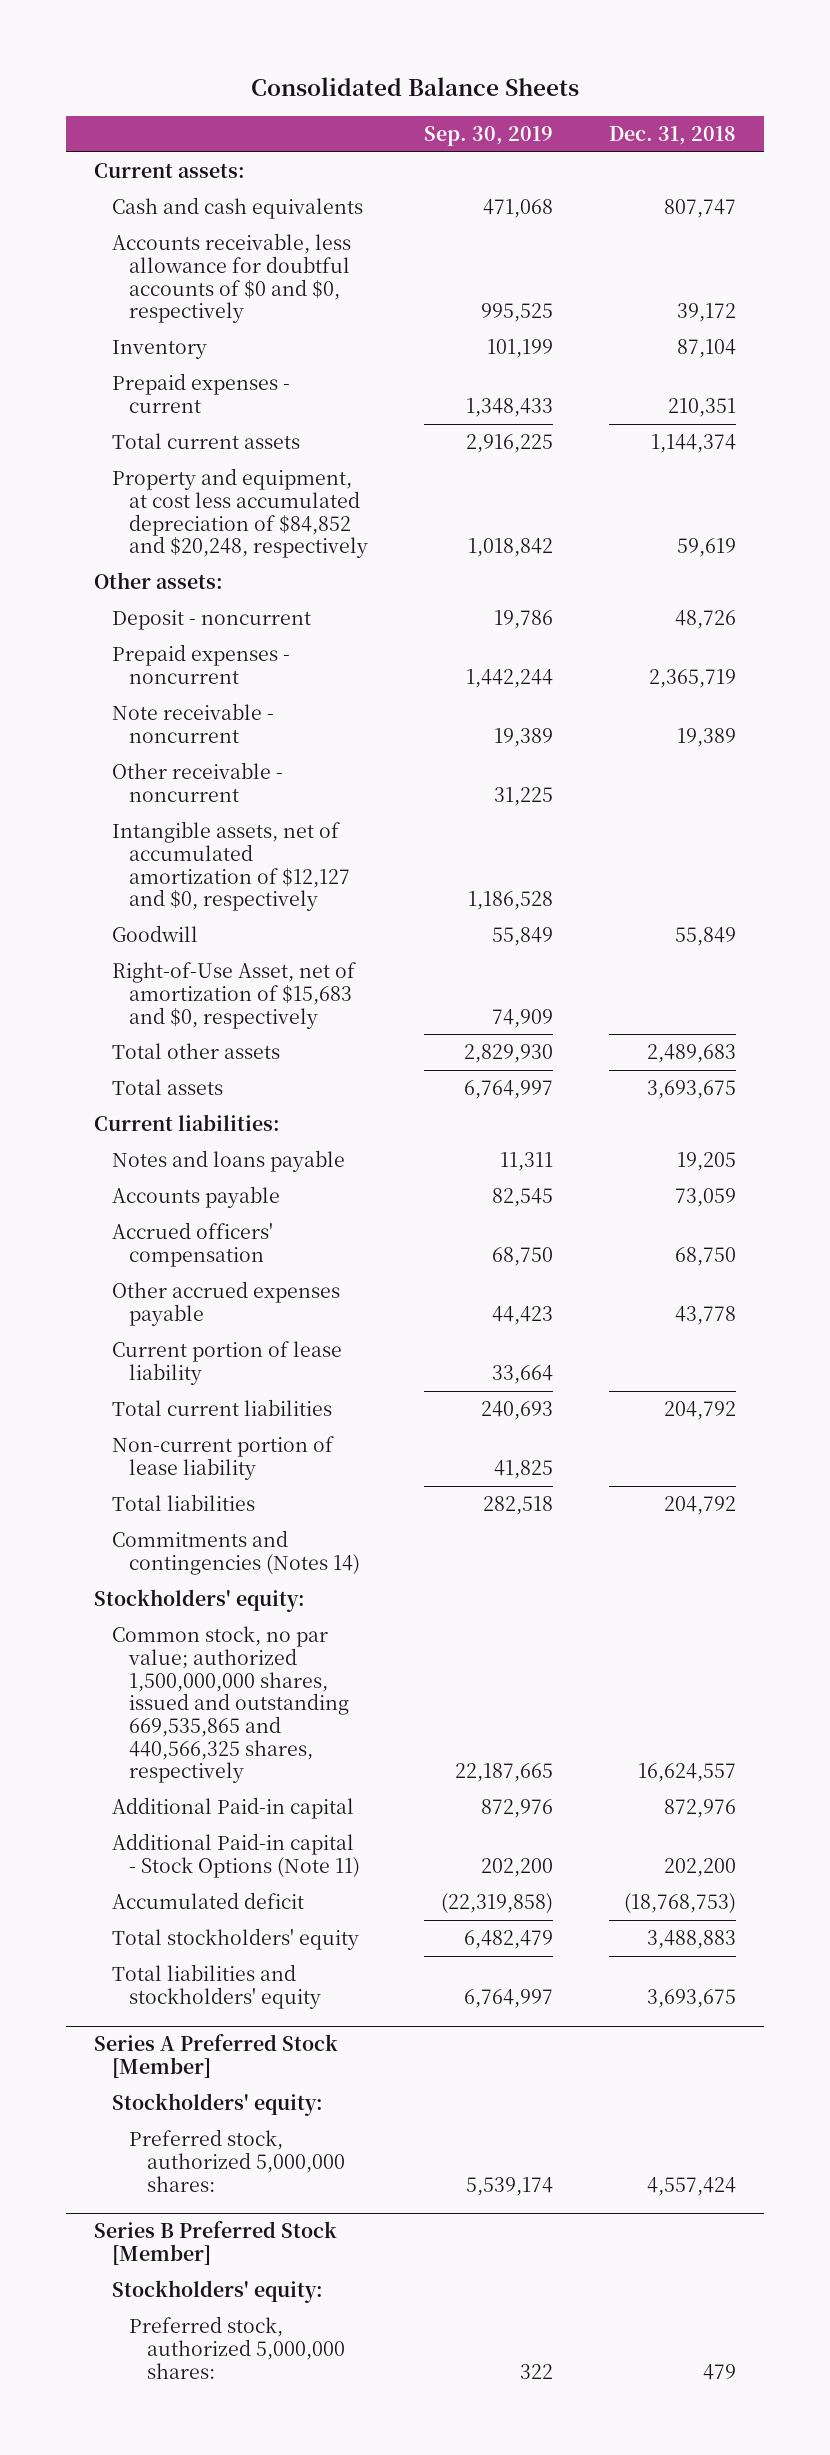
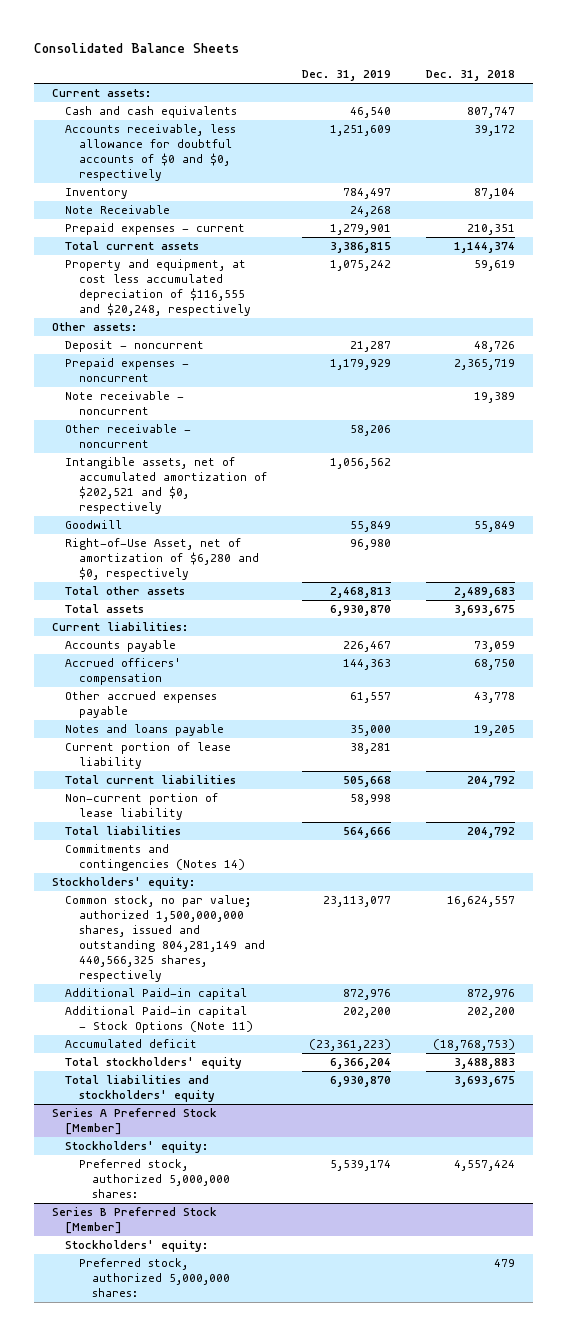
[424,126,554,147] Sep. 30, 2019 -> none
none -> [302,70,392,82] Dec. 31, 2019
none -> [65,205,171,215] Note Receivable
[111,468,369,559] Property and equipment, at cost less accumulated depreciation of $84,852 and $20,248, respectively -> [65,259,251,316] Property and equipment, at cost less accumulated depreciation of $116,555 and $20,248, respectively
[111,821,351,912] Intangible assets, net of accumulated amortization of $12,127 and $0, respectively -> [65,457,267,514] Intangible assets, net of accumulated amortization of $202,521 and $0, respectively
[111,962,356,1029] Right-of-Use Asset, net of amortization of $15,683 and $0, respectively -> [65,538,259,581] Right-of-Use Asset, net of amortization of $6,280 and $0, respectively
[111,1150,345,1173] Notes and loans payable -> [65,724,225,737] Notes and loans payable
[111,1626,350,1784] Common stock, no par value; authorized 1,500,000,000 shares, issued and outstanding 669,535,865 and 440,566,325 shares, respectively -> [65,895,265,982] Common stock, no par value; authorized 1,500,000,000 shares, issued and outstanding 804,281,149 and 440,566,325 shares, respectively

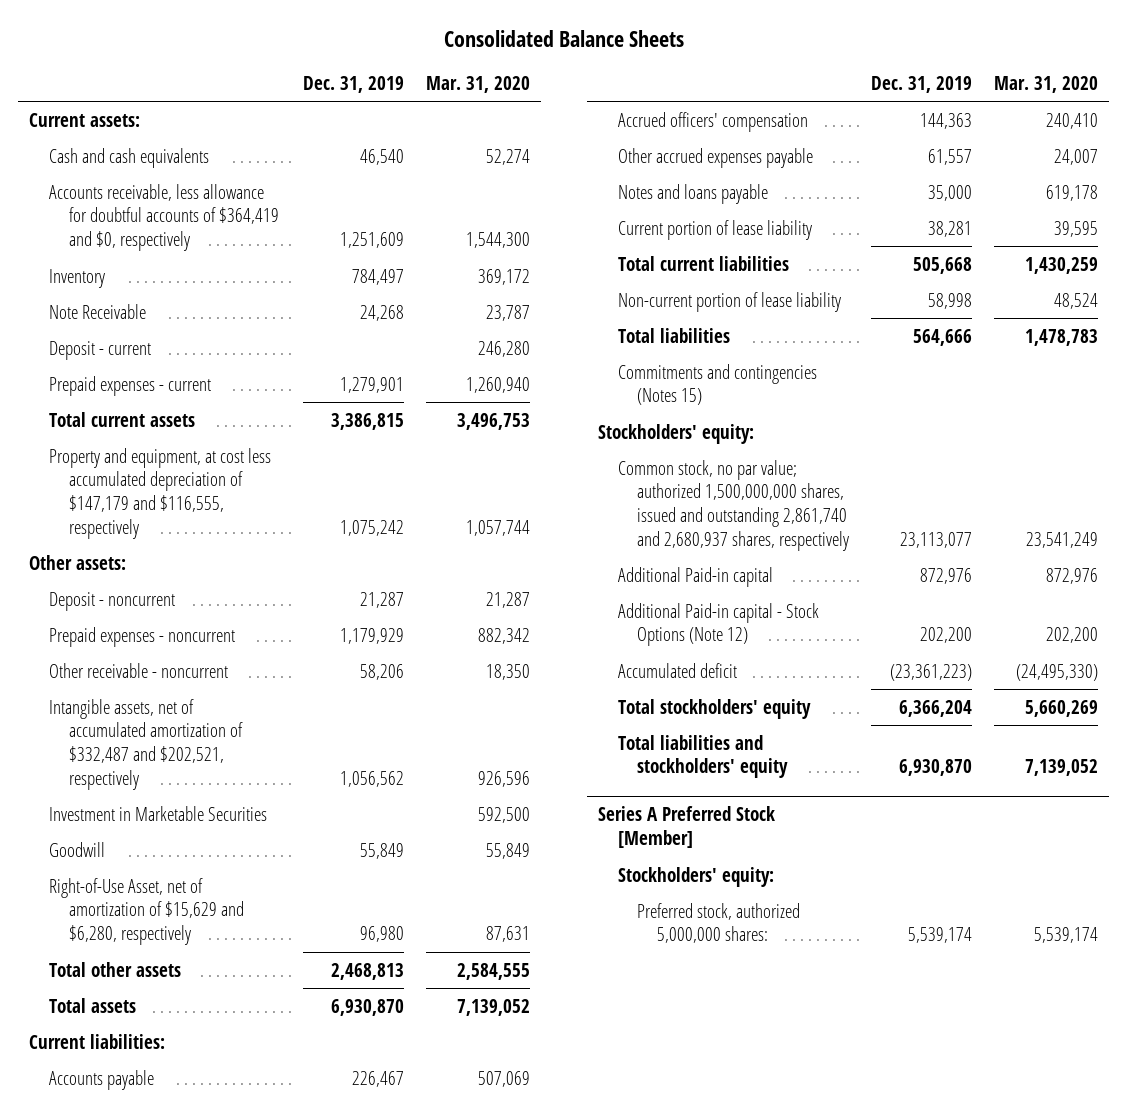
[426,70,516,82] Dec. 31, 2018 -> none
none -> [425,75,530,93] Mar. 31, 2020
[65,124,237,181] Accounts receivable, less allowance for doubtful accounts of $0 and $0, respectively -> [48,183,279,252] Accounts receivable, less allowance for doubtful accounts of $364,419 and $0, respectively
none -> [48,340,151,360] Deposit - current
[65,259,251,316] Property and equipment, at cost less accumulated depreciation of $116,555 and $20,248, respectively -> [48,447,271,540] Property and equipment, at cost less accumulated depreciation of $147,179 and $116,555, respectively
[65,391,185,416] Note receivable - noncurrent -> none
[65,457,267,514] Intangible assets, net of accumulated amortization of $202,521 and $0, respectively -> [48,698,243,791] Intangible assets, net of accumulated amortization of $332,487 and $202,521, respectively
none -> [48,805,267,821] Investment in Marketable Securities
[65,538,259,581] Right-of-Use Asset, net of amortization of $6,280 and $0, respectively -> [48,877,244,946] Right-of-Use Asset, net of amortization of $15,629 and $6,280, respectively
[65,844,245,872] Commitments and contingencies (Notes 14) -> [617,363,817,406] Commitments and contingencies (Notes 15)
[65,895,265,982] Common stock, no par value; authorized 1,500,000,000 shares, issued and outstanding 804,281,149 and 440,566,325 shares, respectively -> [617,459,850,552] Common stock, no par value; authorized 1,500,000,000 shares, issued and outstanding 2,861,740 and 2,680,937 shares, respectively
[65,1006,253,1034] Additional Paid-in capital - Stock Options (Note 11) -> [617,602,819,647] Additional Paid-in capital - Stock Options (Note 12)
[52,1207,218,1235] Series B Preferred Stock [Member] -> none
[65,1240,209,1253] Stockholders' equity: -> none
[78,1258,230,1298] Preferred stock, authorized 5,000,000 shares: -> none

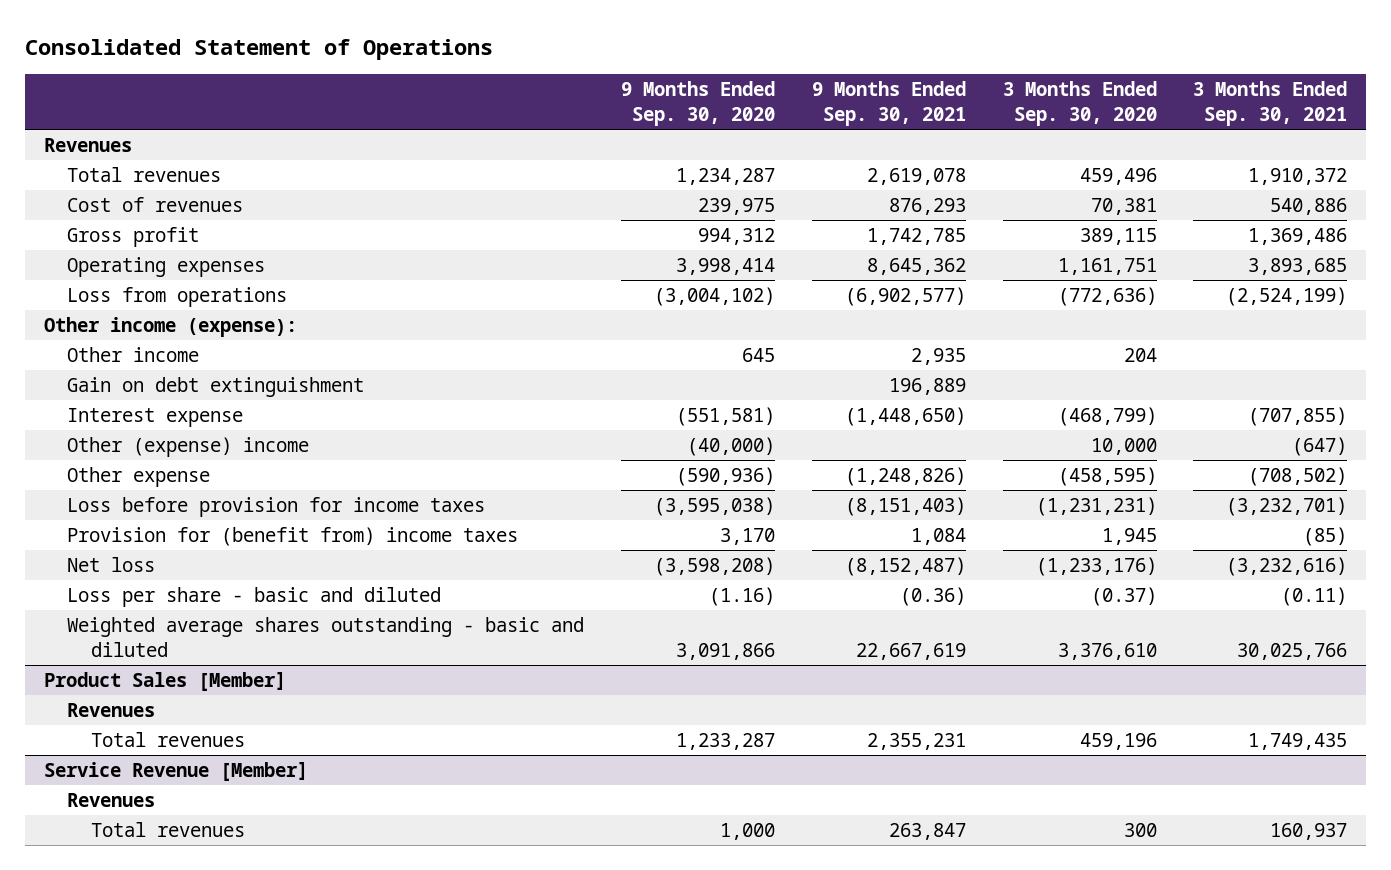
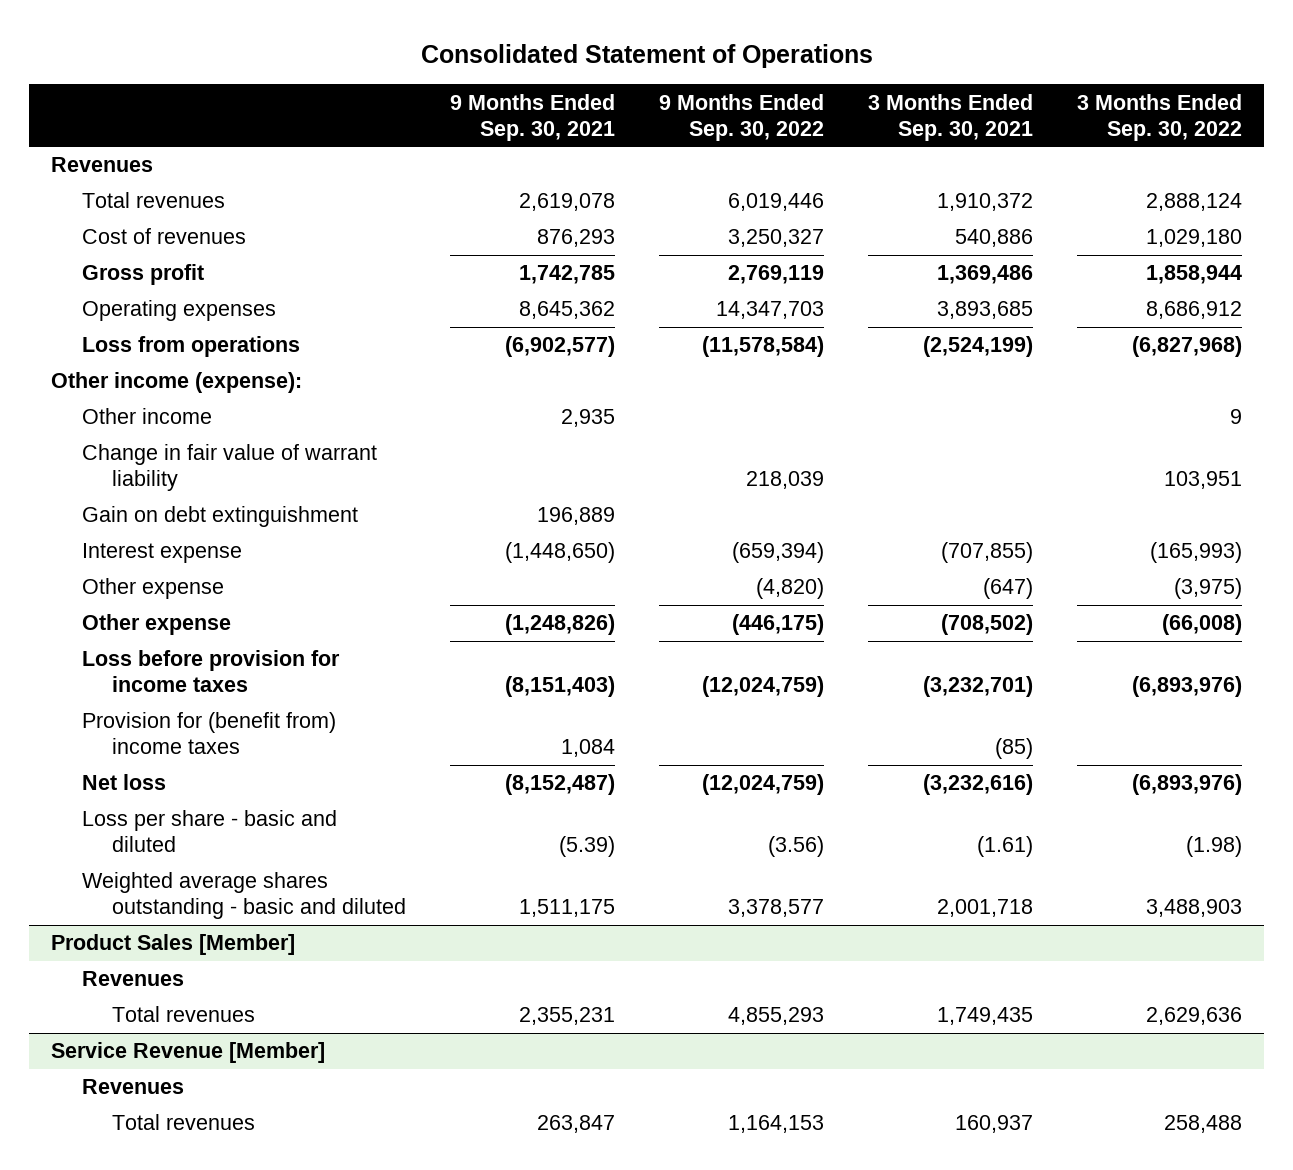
[621,81,776,127] 9 Months Ended Sep. 30, 2020 -> none
[1002,81,1157,127] 3 Months Ended Sep. 30, 2020 -> none
none -> [659,93,825,141] 9 Months Ended Sep. 30, 2022
none -> [1077,93,1243,141] 3 Months Ended Sep. 30, 2022
none -> [81,444,377,492] Change in fair value of warrant liability
[67,436,310,457] Other (expense) income -> [81,578,224,600] Other expense
[899,586,966,606] (0.36) -> [559,836,616,858] (5.39)
[1281,586,1348,606] (0.11) -> [977,836,1034,858] (1.61)
[855,642,966,660] 22,667,619 -> [519,899,616,918] 1,511,175
[1237,642,1348,660] 30,025,766 -> [937,899,1034,918] 2,001,718

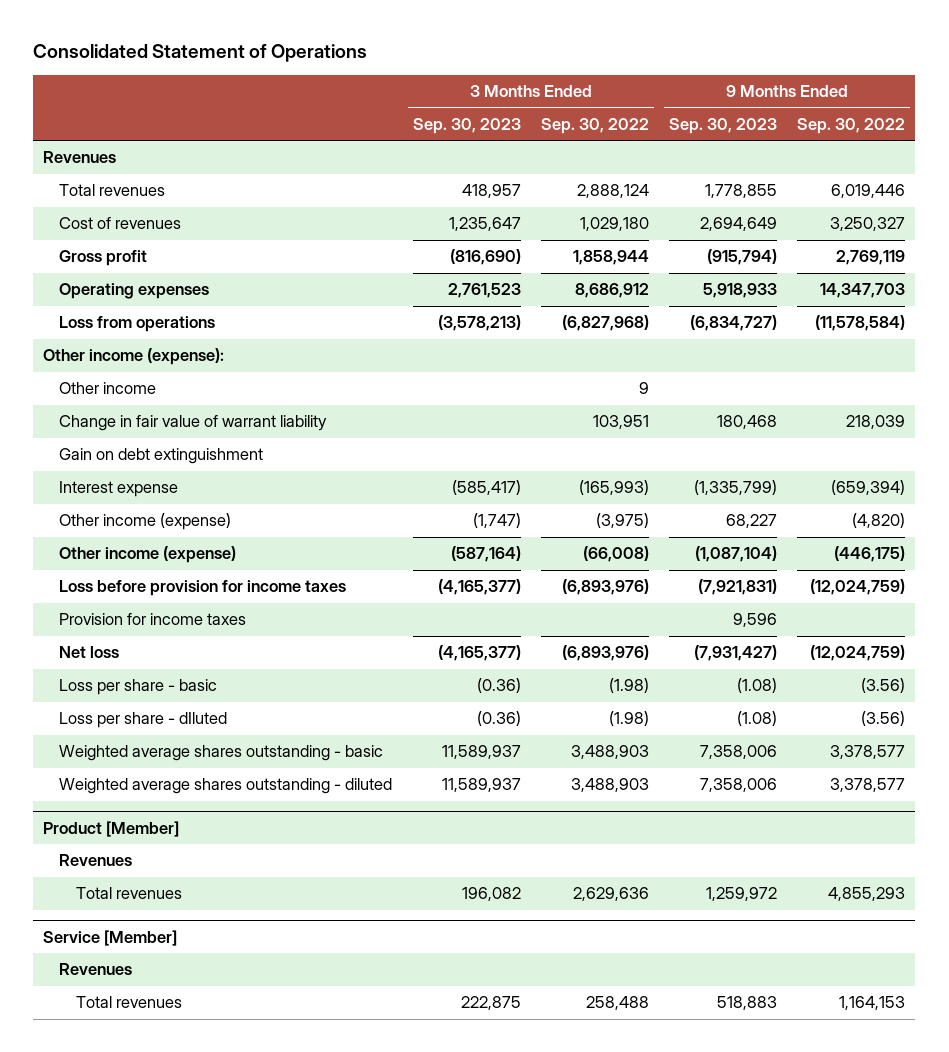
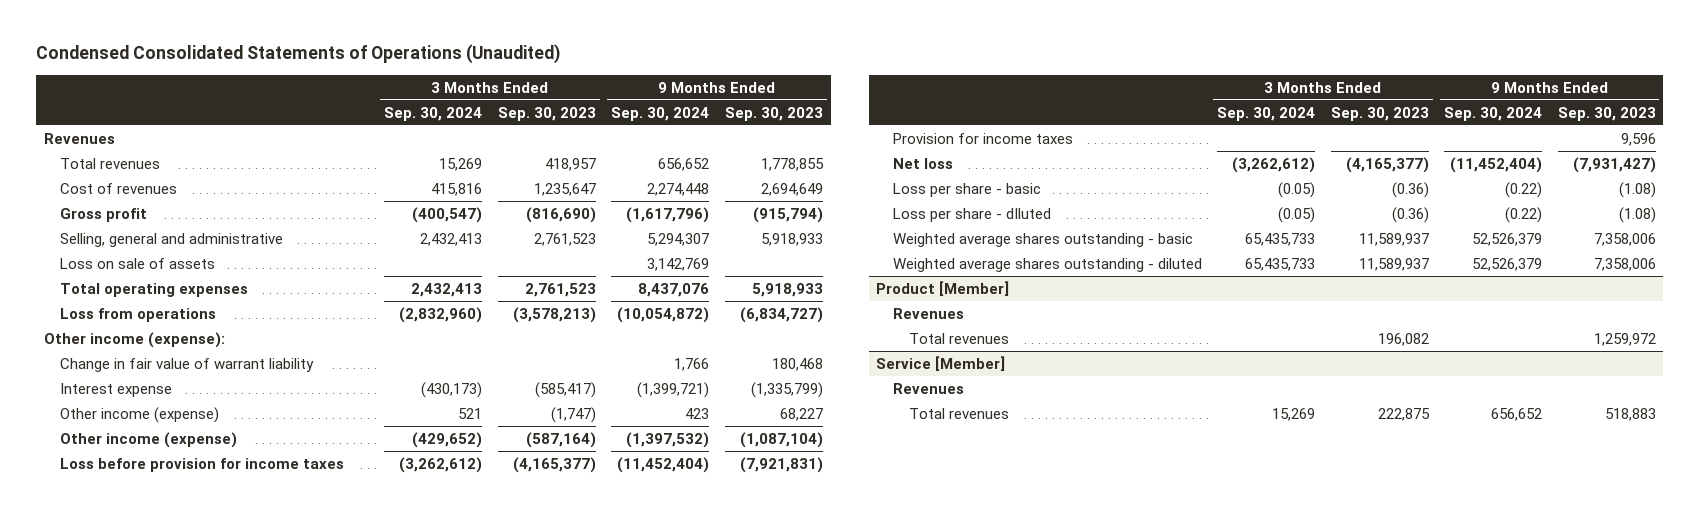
[33,44,368,63] Consolidated Statement of Operations -> [35,44,560,65] Condensed Consolidated Statements of Operations (Unaudited)
[540,117,649,134] Sep. 30, 2022 -> none
[797,117,906,134] Sep. 30, 2022 -> none
none -> [384,106,483,121] Sep. 30, 2024
none -> [611,106,710,121] Sep. 30, 2024
none -> [59,232,283,247] Selling, general and administrative
none -> [59,257,215,269] Loss on sale of assets
[59,283,210,300] Operating expenses -> [59,282,248,297] Total operating expenses
[59,382,157,395] Other income -> none
[59,448,264,465] Gain on debt extinguishment -> none

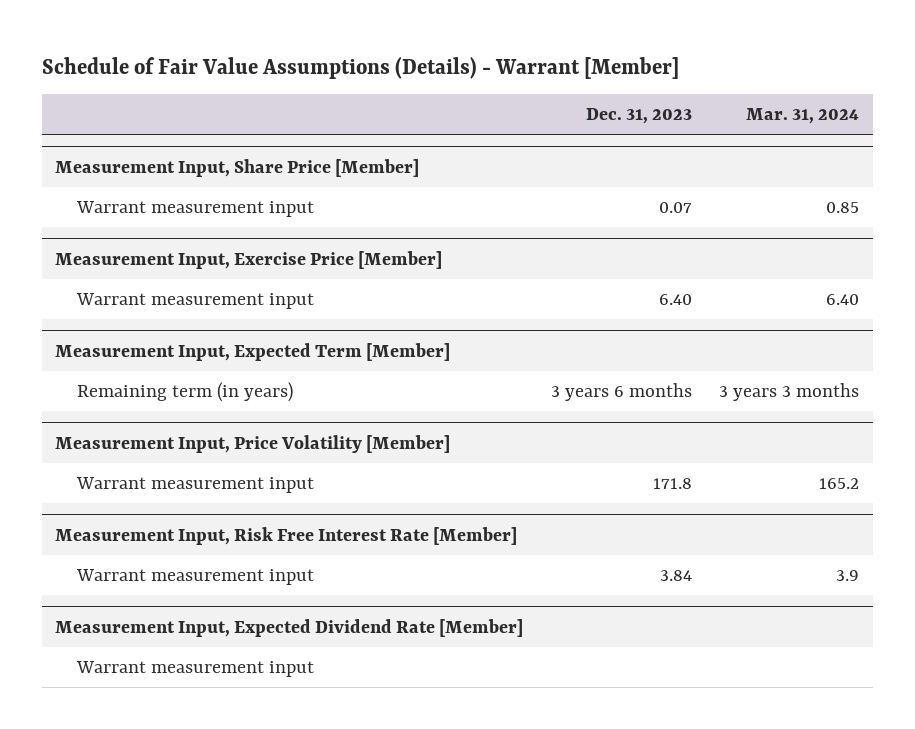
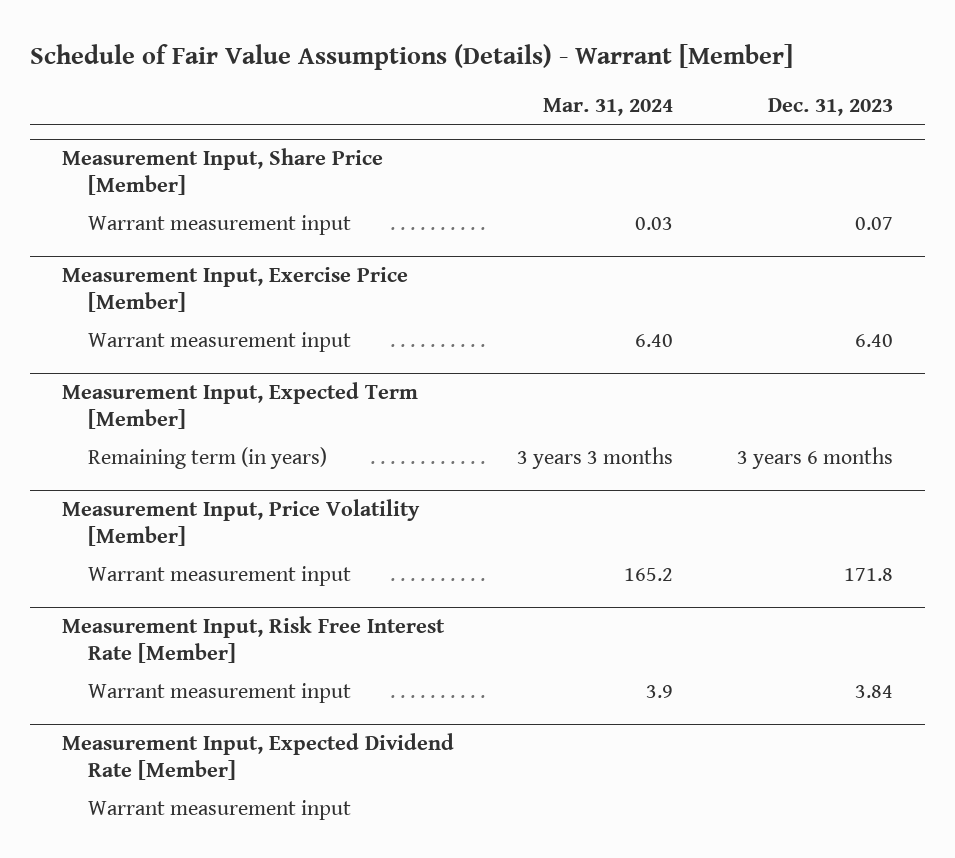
[826,201,860,213] 0.85 -> [635,217,674,231] 0.03

